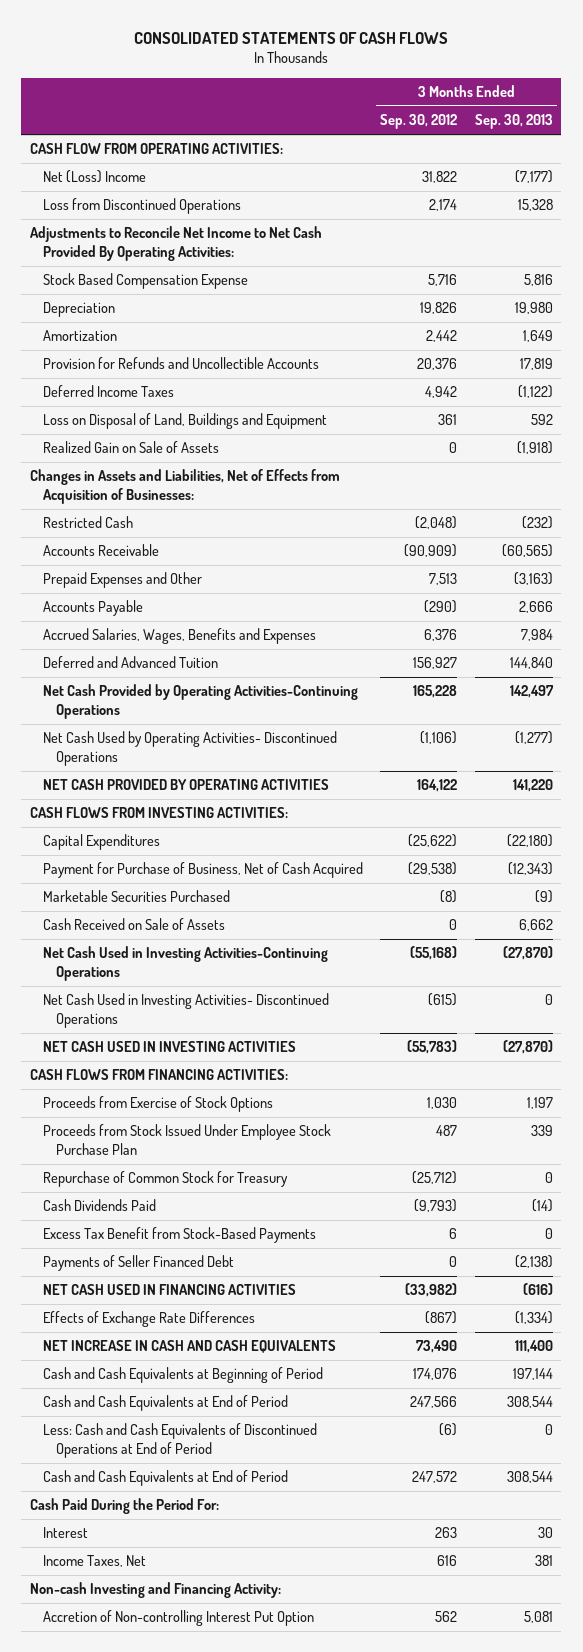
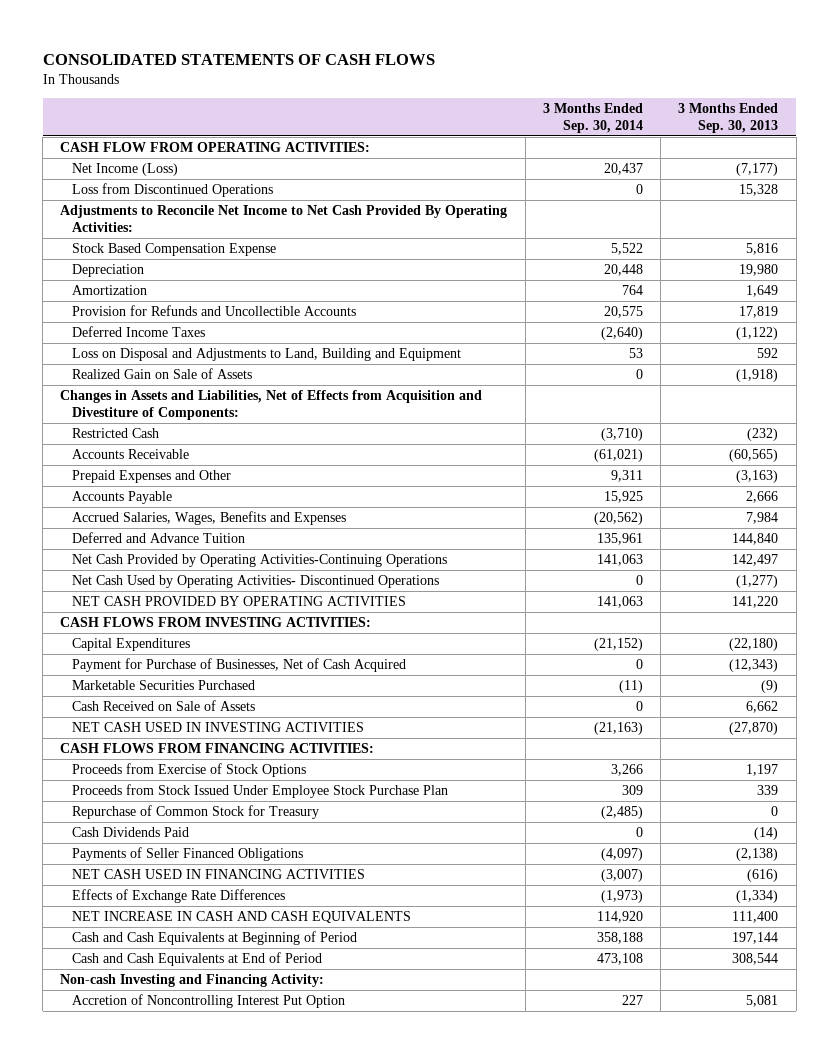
[380,114,458,130] Sep. 30, 2012 -> none
none -> [542,103,643,133] 3 Months Ended Sep. 30, 2014
[42,170,146,184] Net (Loss) Income -> [71,162,178,176] Net Income (Loss)
[42,413,327,430] Loss on Disposal of Land, Buildings and Equipment -> [71,347,461,361] Loss on Disposal and Adjustments to Land, Building and Equipment
[30,469,341,504] Changes in Assets and Liabilities, Net of Effects from Acquisition of Businesses: -> [60,389,483,420] Changes in Assets and Liabilities, Net of Effects from Acquisition and Divestiture of Components:
[42,656,218,669] Deferred and Advanced Tuition -> [71,531,245,543] Deferred and Advance Tuition
[42,862,363,879] Payment for Purchase of Business, Net of Cash Acquired -> [71,657,406,672] Payment for Purchase of Businesses, Net of Cash Acquired
[42,946,328,981] Net Cash Used in Investing Activities-Continuing Operations -> none
[42,993,329,1028] Net Cash Used in Investing Activities- Discontinued Operations -> none
[42,1227,316,1244] Excess Tax Benefit from Stock-Based Payments -> none
[42,1255,234,1272] Payments of Seller Financed Debt -> [71,846,303,861] Payments of Seller Financed Obligations
[42,1423,317,1458] Less: Cash and Cash Equivalents of Discontinued Operations at End of Period -> none
[42,1470,288,1487] Cash and Cash Equivalents at End of Period -> none
[30,1498,220,1515] Cash Paid During the Period For: -> none
[42,1527,88,1539] Interest -> none
[42,1555,146,1568] Income Taxes, Net -> none
[42,1610,314,1627] Accretion of Non-controlling Interest Put Option -> [71,993,345,1008] Accretion of Noncontrolling Interest Put Option

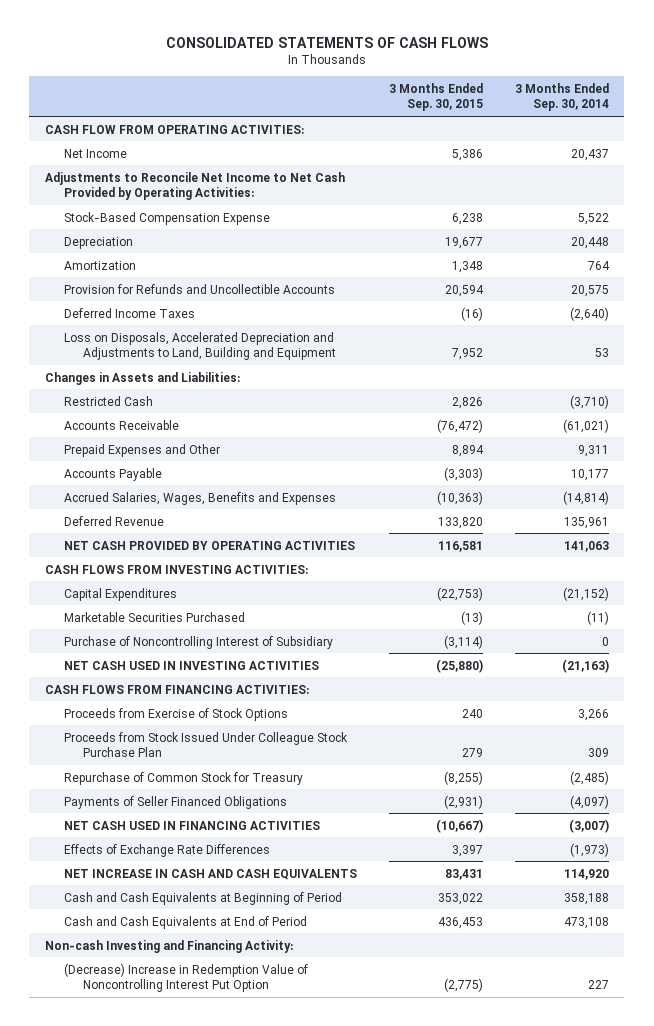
[678,103,779,133] 3 Months Ended Sep. 30, 2013 -> none
none -> [388,82,483,112] 3 Months Ended Sep. 30, 2015
[71,182,273,197] Loss from Discontinued Operations -> none
[71,162,178,176] Net Income (Loss) -> [64,148,128,158] Net Income
[60,204,508,232] Adjustments to Reconcile Net Income to Net Cash Provided By Operating Activities: -> [44,171,345,201] Adjustments to Reconcile Net Income to Net Cash Provided by Operating Activities:
[71,242,276,256] Stock Based Compensation Expense -> [64,211,271,225] Stock-Based Compensation Expense
[71,367,252,379] Realized Gain on Sale of Assets -> none
[71,347,461,361] Loss on Disposal and Adjustments to Land, Building and Equipment -> [64,331,337,361] Loss on Disposals, Accelerated Depreciation and Adjustments to Land, Building and Equipment
[60,389,483,420] Changes in Assets and Liabilities, Net of Effects from Acquisition and Divestiture of Components: -> [44,371,240,385] Changes in Assets and Liabilities:
[71,553,447,567] Net Cash Provided by Operating Activities-Continuing Operations -> none
[71,574,439,588] Net Cash Used by Operating Activities- Discontinued Operations -> none
[603,490,643,503] 15,925 -> [570,468,609,481] 10,177
[593,511,643,525] (20,562) -> [562,490,609,505] (14,814)
[71,531,245,543] Deferred and Advance Tuition -> [64,515,165,526] Deferred Revenue
[71,657,406,672] Payment for Purchase of Businesses, Net of Cash Acquired -> none
[71,699,255,711] Cash Received on Sale of Assets -> none
none -> [64,635,334,649] Purchase of Noncontrolling Interest of Subsidiary
[71,783,448,798] Proceeds from Stock Issued Under Employee Stock Purchase Plan -> [64,731,349,758] Proceeds from Stock Issued Under Colleague Stock Purchase Plan
[71,826,189,837] Cash Dividends Paid -> none
[71,993,345,1008] Accretion of Noncontrolling Interest Put Option -> [64,962,309,993] (Decrease) Increase in Redemption Value of Noncontrolling Interest Put Option

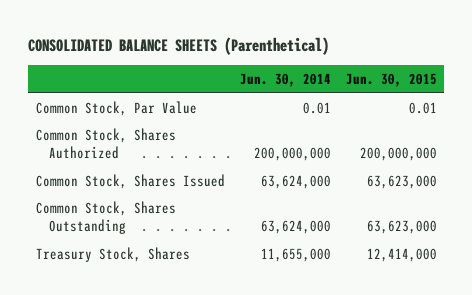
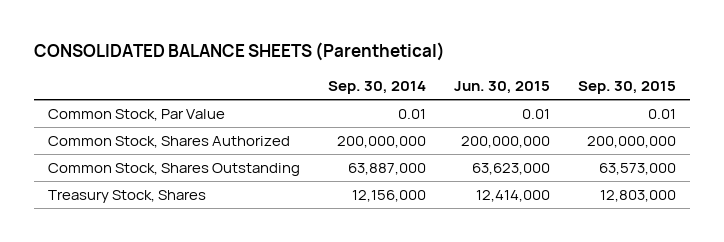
[239,73,331,88] Jun. 30, 2014 -> none
none -> [328,81,427,95] Sep. 30, 2014
none -> [578,81,677,95] Sep. 30, 2015
[35,173,225,189] Common Stock, Shares Issued -> none

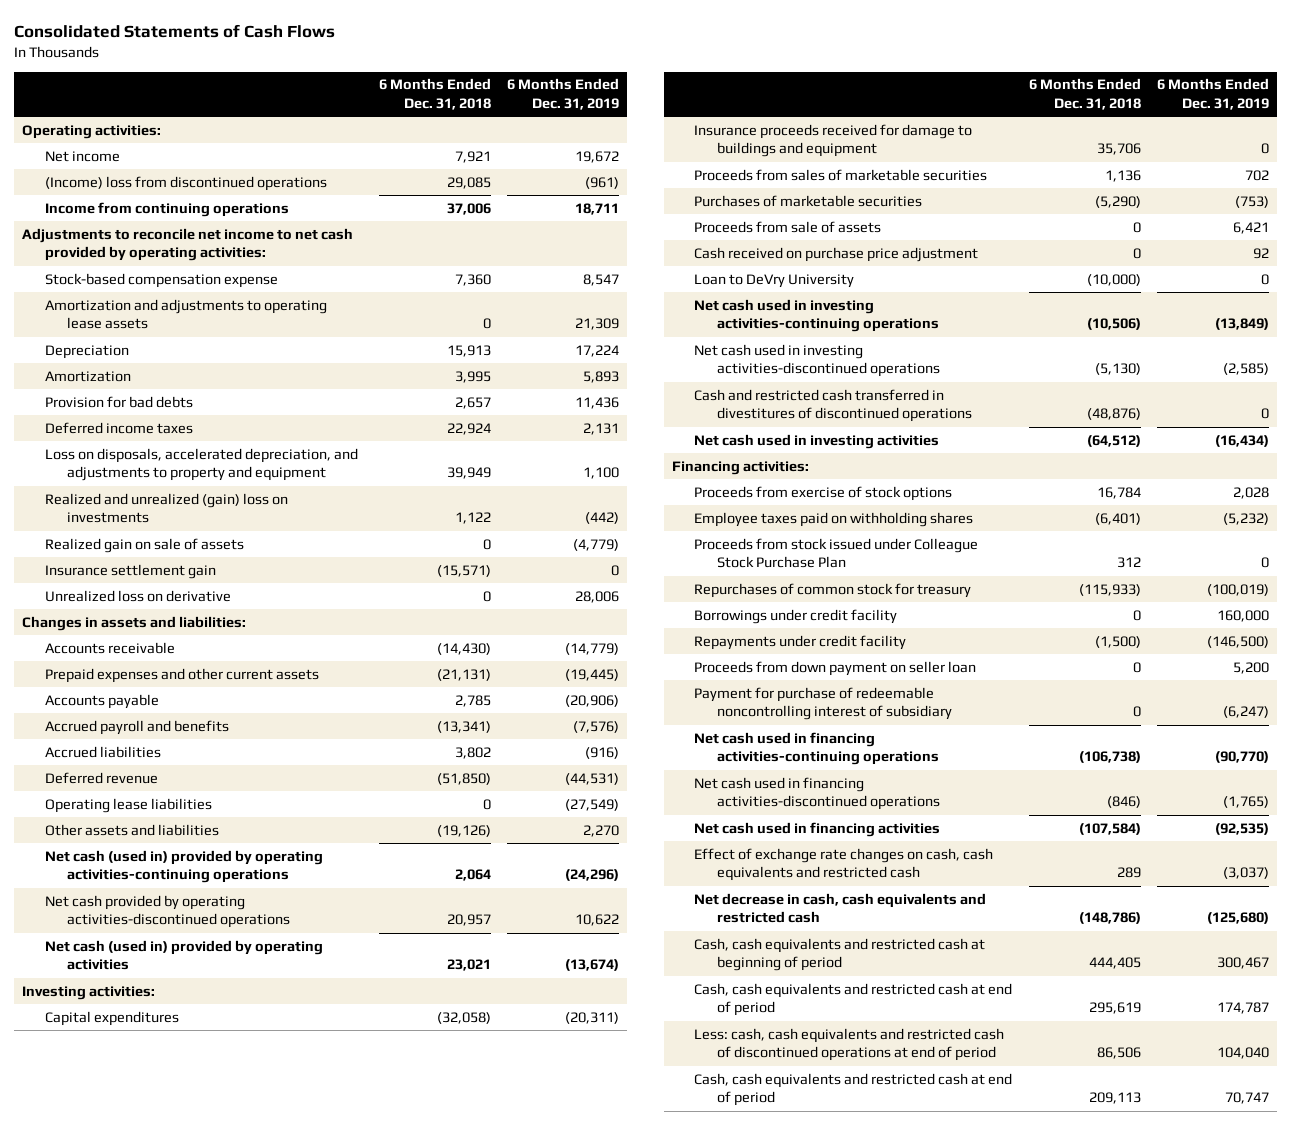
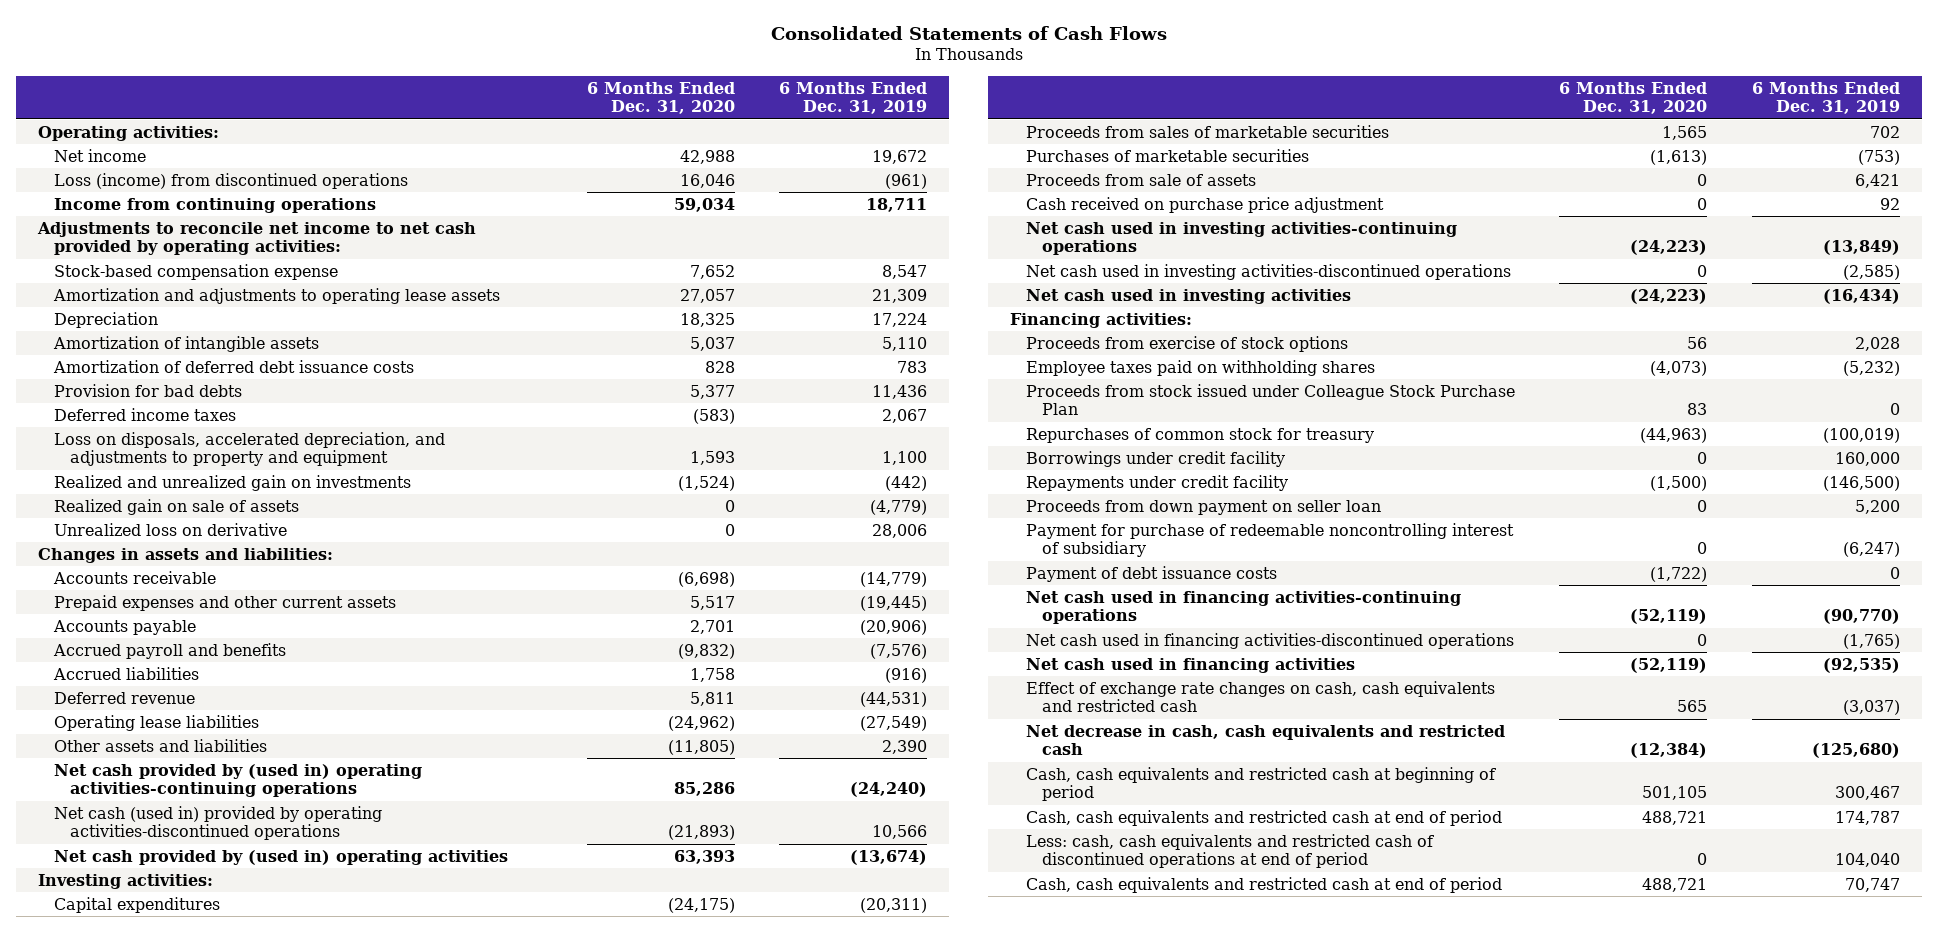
[379,78,492,111] 6 Months Ended Dec. 31, 2018 -> none
none -> [587,81,736,115] 6 Months Ended Dec. 31, 2020
[44,175,327,191] (Income) loss from discontinued operations -> [53,172,408,189] Loss (income) from discontinued operations
[44,370,131,382] Amortization -> none
none -> [52,335,319,352] Amortization of intangible assets
none -> [52,359,414,373] Amortization of deferred debt issuance costs
[583,422,620,435] 2,131 -> [882,408,928,423] 2,067
[44,492,288,524] Realized and unrealized (gain) loss on investments -> [53,474,411,491] Realized and unrealized gain on investments
[44,563,216,579] Insurance settlement gain -> none
[583,824,620,837] 2,270 -> [882,739,928,754] 2,390
[44,849,323,884] Net cash (used in) provided by operating activities-continuing operations -> [53,763,422,798] Net cash provided by (used in) operating activities-continuing operations
[565,869,620,882] (24,296) -> [850,782,928,798] (24,240)
[44,894,291,929] Net cash provided by operating activities-discontinued operations -> [53,805,382,841] Net cash (used in) provided by operating activities-discontinued operations
[575,914,620,927] 10,622 -> [872,825,928,840] 10,566
[44,939,323,971] Net cash (used in) provided by operating activities -> [53,849,508,865] Net cash provided by (used in) operating activities
[694,123,973,158] Insurance proceeds received for damage to buildings and equipment -> none
[694,273,855,288] Loan to DeVry University -> none
[694,388,972,423] Cash and restricted cash transferred in divestitures of discontinued operations -> none
none -> [1026,565,1278,582] Payment of debt issuance costs

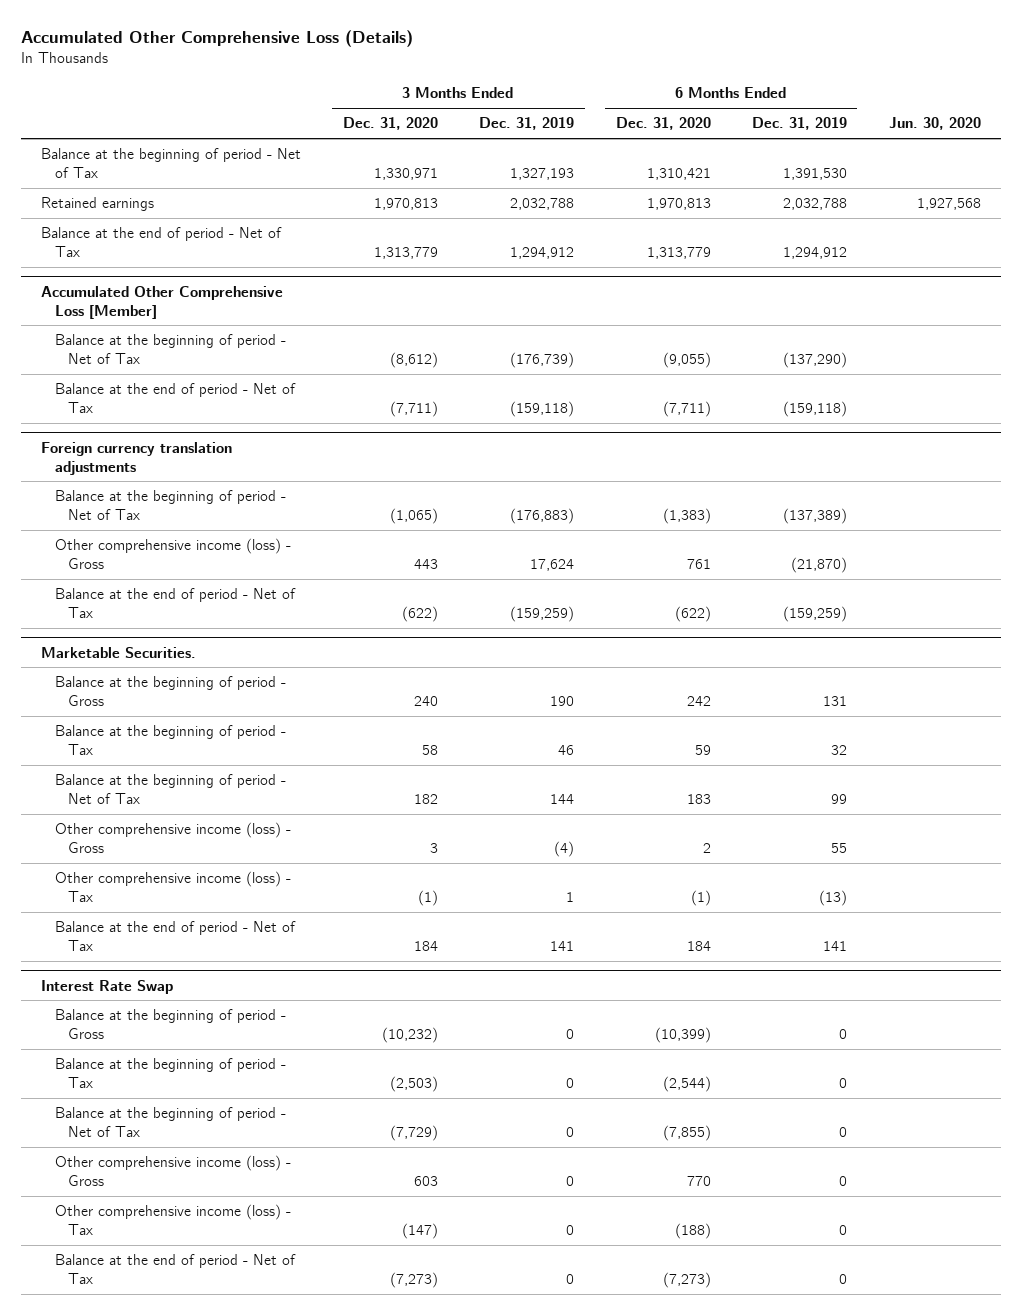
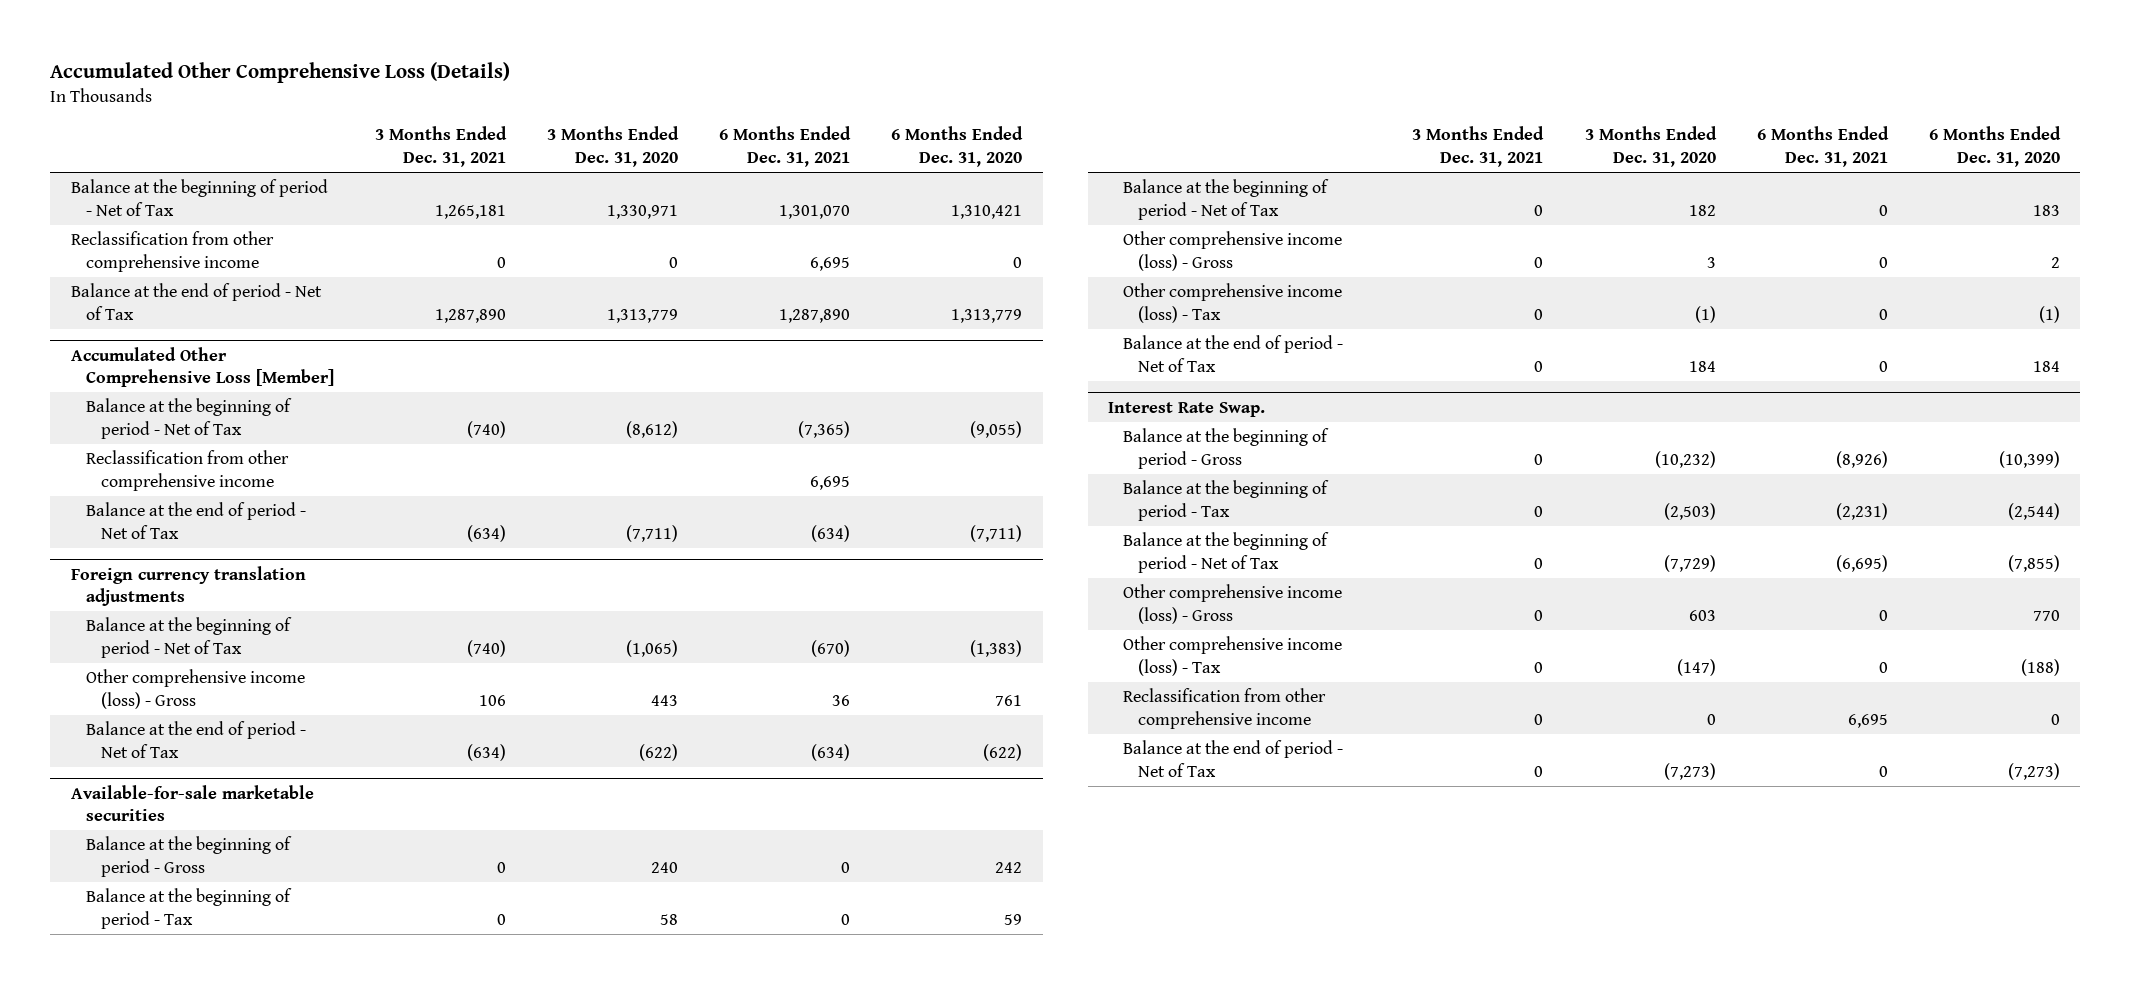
[479,117,575,131] Dec. 31, 2019 -> none
[752,117,848,131] Dec. 31, 2019 -> none
[888,117,981,131] Jun. 30, 2020 -> none
none -> [375,126,508,167] 3 Months Ended Dec. 31, 2021
none -> [719,126,852,167] 6 Months Ended Dec. 31, 2021
[41,197,155,212] Retained earnings -> none
none -> [70,231,274,272] Reclassification from other comprehensive income
none -> [86,450,290,491] Reclassification from other comprehensive income
[41,646,197,658] Marketable Securities. -> [70,784,314,821] Available-for-sale marketable securities
[41,979,174,994] Interest Rate Swap -> [1108,401,1266,417] Interest Rate Swap.
none -> [1123,688,1327,729] Reclassification from other comprehensive income

